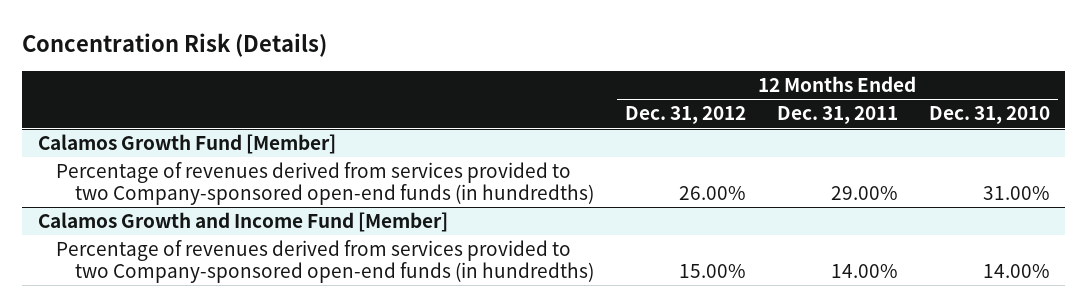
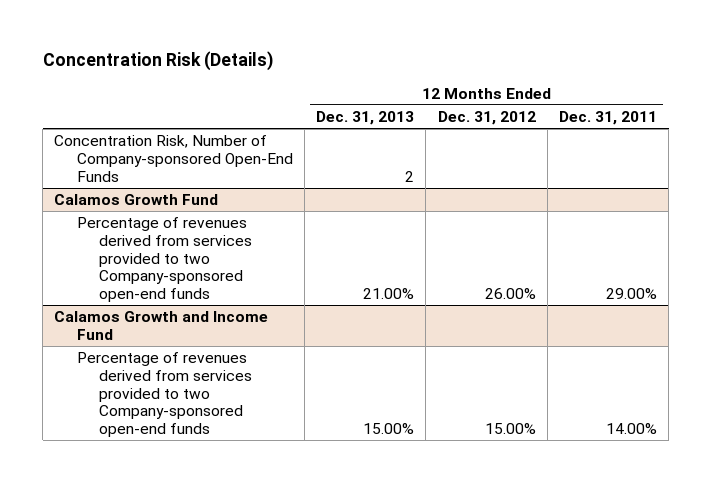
[928,106,1050,125] Dec. 31, 2010 -> none
none -> [316,110,415,125] Dec. 31, 2013
none -> [54,135,293,182] Concentration Risk, Number of Company-sponsored Open-End Funds
[38,134,337,155] Calamos Growth Fund [Member] -> [54,194,219,206] Calamos Growth Fund
[56,162,594,206] Percentage of revenues derived from services provided to two Company-sponsored open-end funds (in hundredths) -> [76,217,253,303] Percentage of revenues derived from services provided to two Company-sponsored open-end funds
[38,212,449,233] Calamos Growth and Income Fund [Member] -> [54,311,269,340] Calamos Growth and Income Fund
[56,240,594,284] Percentage of revenues derived from services provided to two Company-sponsored open-end funds (in hundredths) -> [76,352,253,438] Percentage of revenues derived from services provided to two Company-sponsored open-end funds

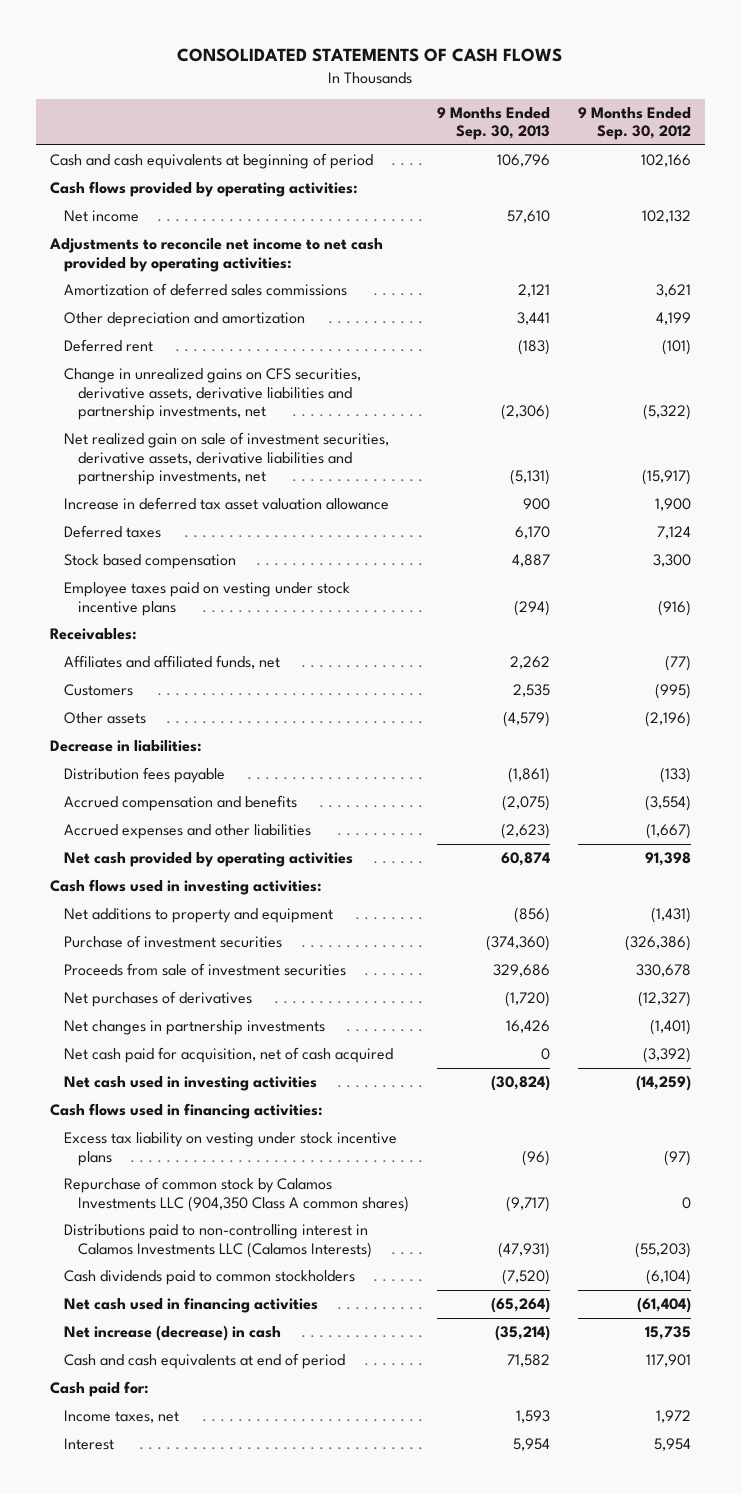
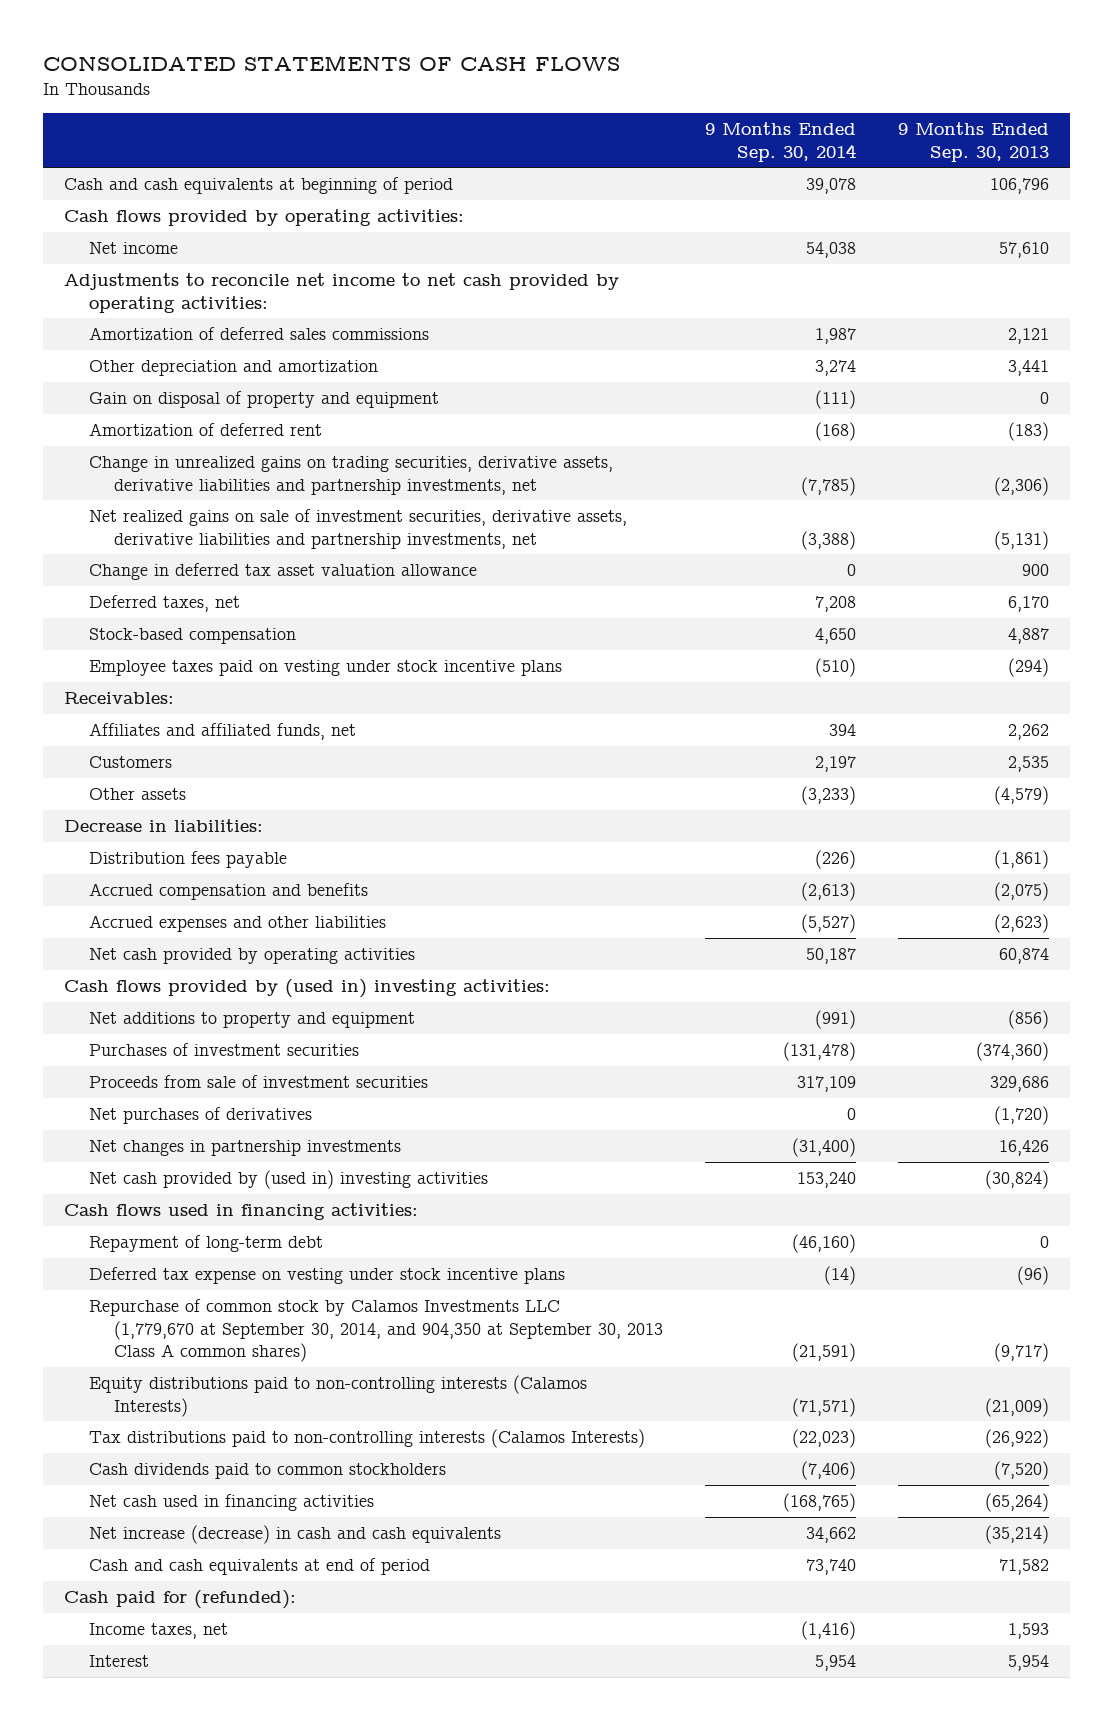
[577,106,691,141] 9 Months Ended Sep. 30, 2012 -> none
none -> [705,122,857,162] 9 Months Ended Sep. 30, 2014
none -> [89,391,440,409] Gain on disposal of property and equipment
[64,339,154,353] Deferred rent -> [89,423,323,437] Amortization of deferred rent
[64,368,362,421] Change in unrealized gains on CFS securities, derivative assets, derivative liabilities and partnership investments, net -> [89,456,614,495] Change in unrealized gains on trading securities, derivative assets, derivative liabilities and partnership investments, net
[64,432,390,486] Net realized gain on sale of investment securities, derivative assets, derivative liabilities and partnership investments, net -> [89,509,628,549] Net realized gains on sale of investment securities, derivative assets, derivative liabilities and partnership investments, net
[64,497,390,511] Increase in deferred tax asset valuation allowance -> [89,563,478,581] Change in deferred tax asset valuation allowance
[64,525,162,539] Deferred taxes -> [89,595,241,613] Deferred taxes, net
[64,554,237,570] Stock based compensation -> [89,628,297,645] Stock-based compensation
[49,879,322,896] Cash flows used in investing activities: -> [63,979,550,999] Cash flows provided by (used in) investing activities:
[64,935,283,949] Purchase of investment securities -> [89,1043,360,1057] Purchases of investment securities
[64,1047,394,1064] Net cash paid for acquisition, net of cash acquired -> none
[64,1076,318,1092] Net cash used in investing activities -> [89,1170,489,1190] Net cash provided by (used in) investing activities
none -> [89,1235,324,1253] Repayment of long-term debt
[64,1132,398,1166] Excess tax liability on vesting under stock incentive plans -> [89,1267,566,1285] Deferred tax expense on vesting under stock incentive plans
[64,1177,410,1212] Repurchase of common stock by Calamos Investments LLC (904,350 Class A common shares) -> [89,1299,664,1362] Repurchase of common stock by Calamos Investments LLC (1,779,670 at September 30, 2014, and 904,350 at September 30, 2013 Class A common shares)
[64,1224,373,1258] Distributions paid to non-controlling interest in Calamos Investments LLC (Calamos Interests) -> [89,1375,588,1417] Equity distributions paid to non-controlling interests (Calamos Interests)
[498,1241,551,1258] (47,931) -> [984,1397,1049,1417] (21,009)
none -> [89,1429,646,1449] Tax distributions paid to non-controlling interests (Calamos Interests)
[64,1325,282,1342] Net increase (decrease) in cash -> [89,1525,502,1545] Net increase (decrease) in cash and cash equivalents
[49,1381,149,1398] Cash paid for: -> [63,1590,296,1610] Cash paid for (refunded):

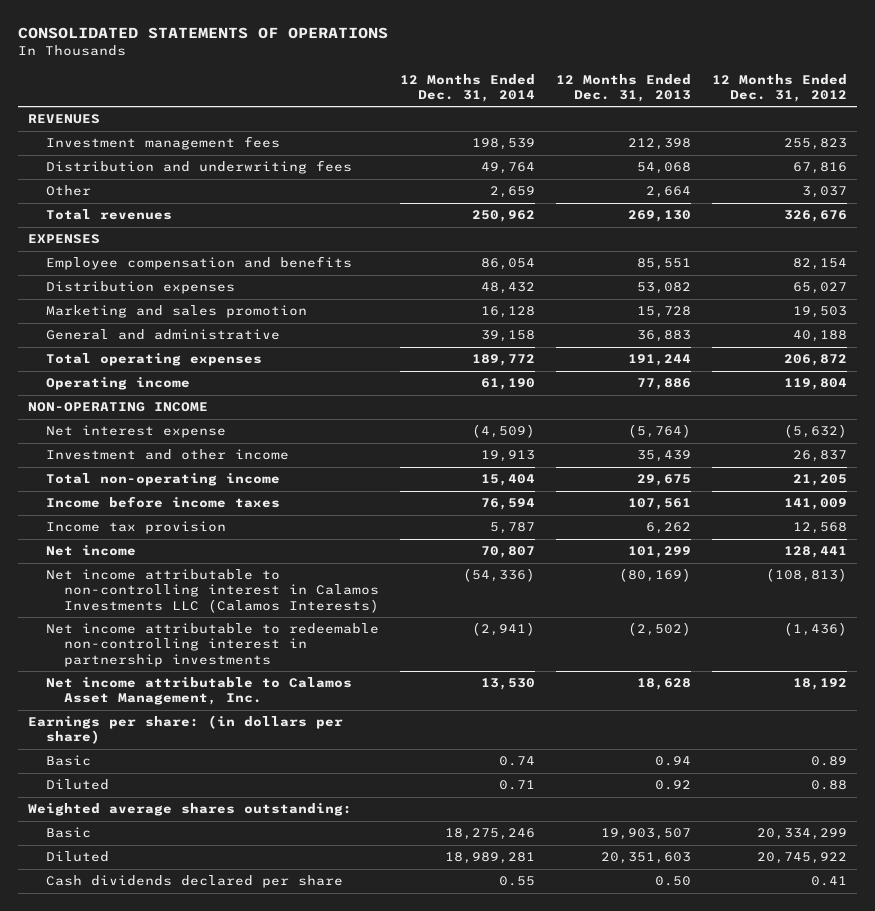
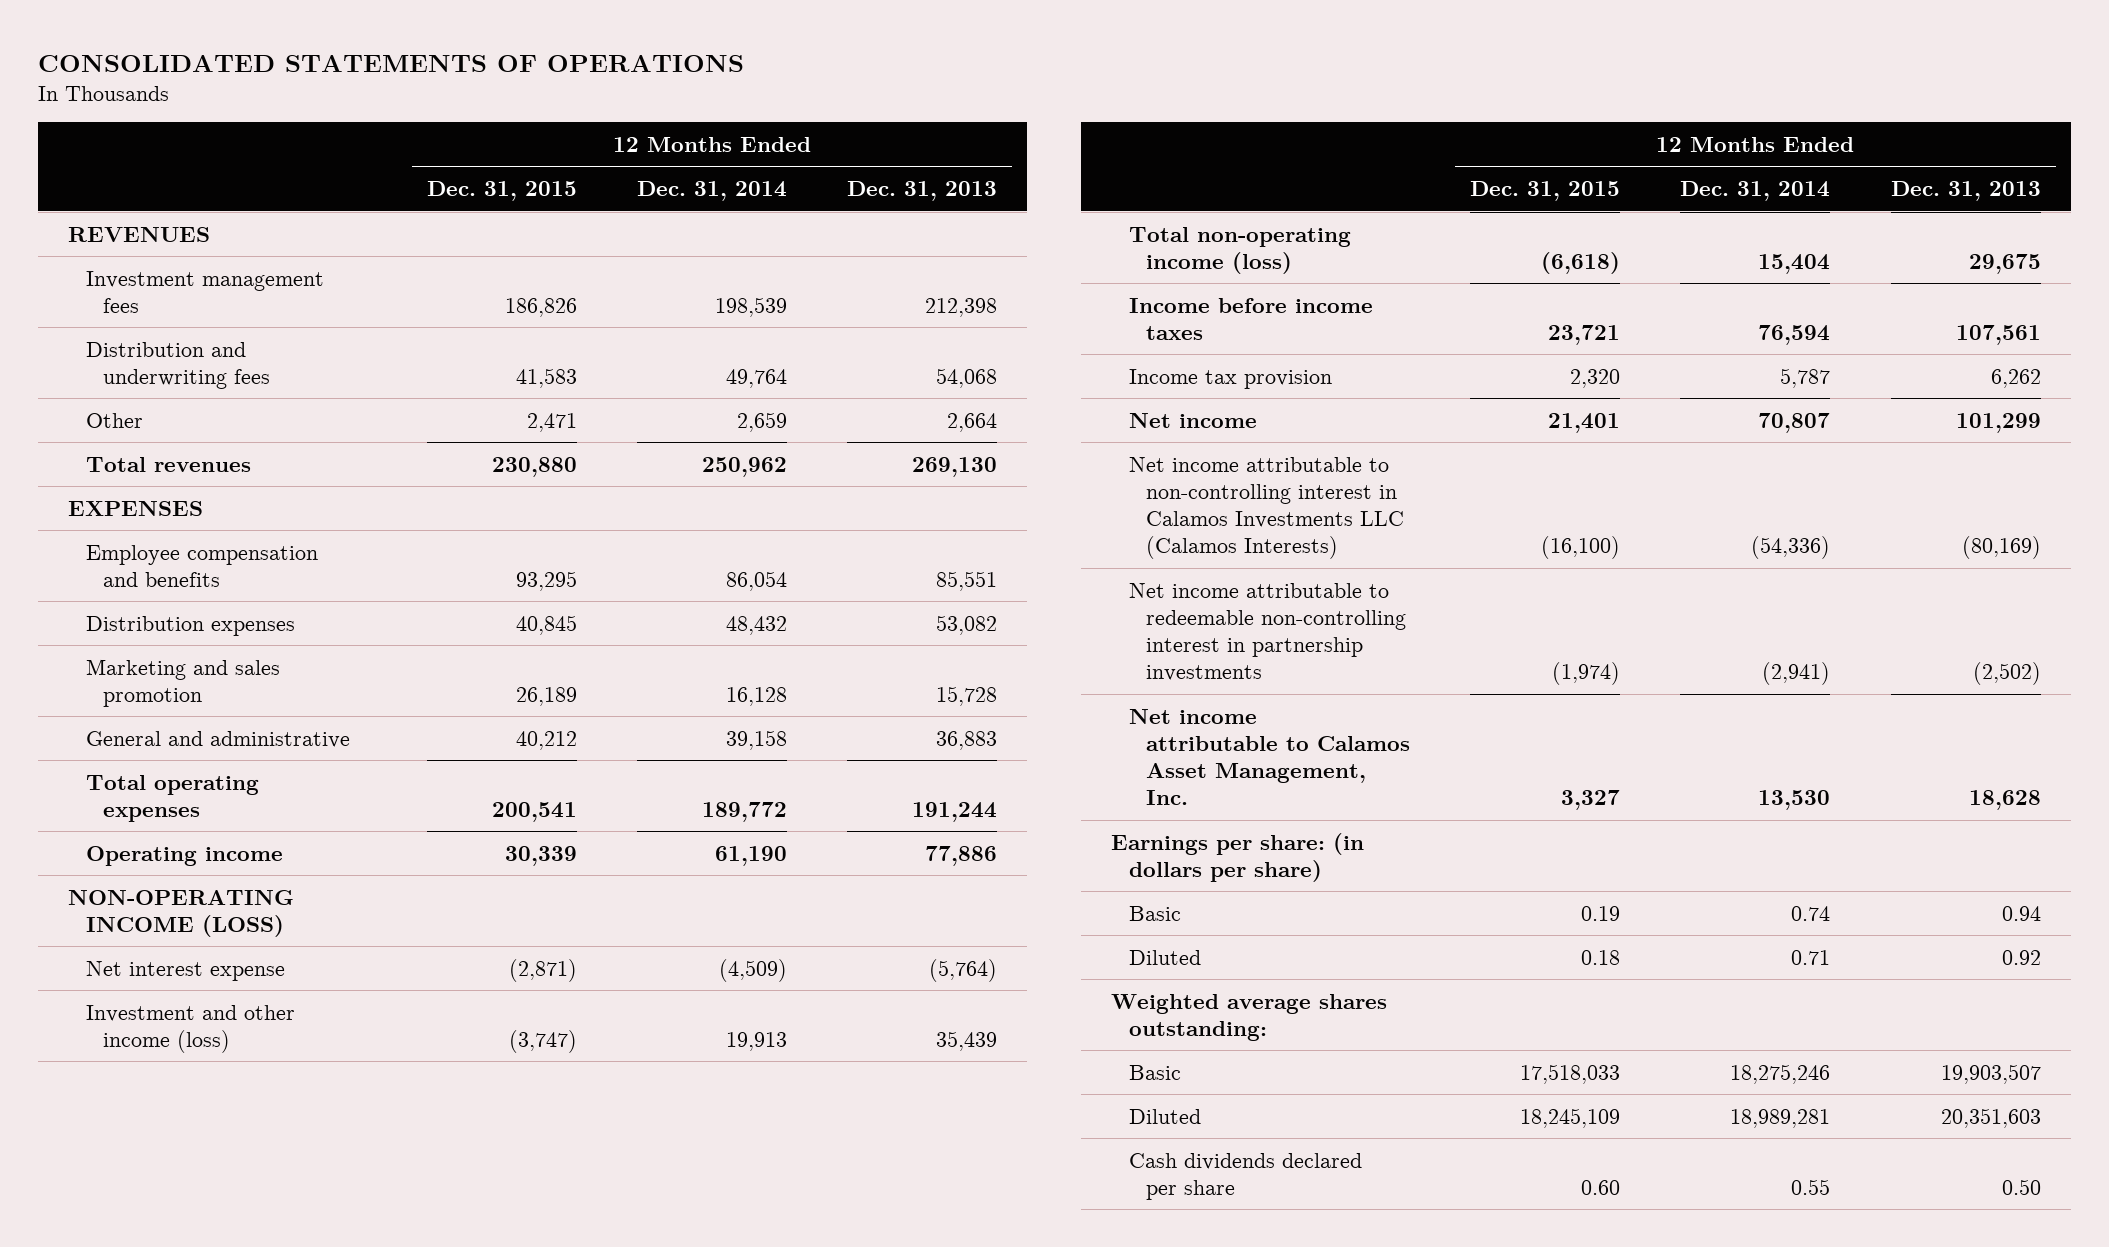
[711,73,847,102] 12 Months Ended Dec. 31, 2012 -> none
none -> [427,181,578,202] Dec. 31, 2015
[28,402,209,413] NON-OPERATING INCOME -> [68,889,295,937] NON-OPERATING INCOME (LOSS)
[46,449,290,461] Investment and other income -> [85,1004,295,1053] Investment and other income (loss)
[46,473,281,487] Total non-operating income -> [1128,226,1351,274] Total non-operating income (loss)

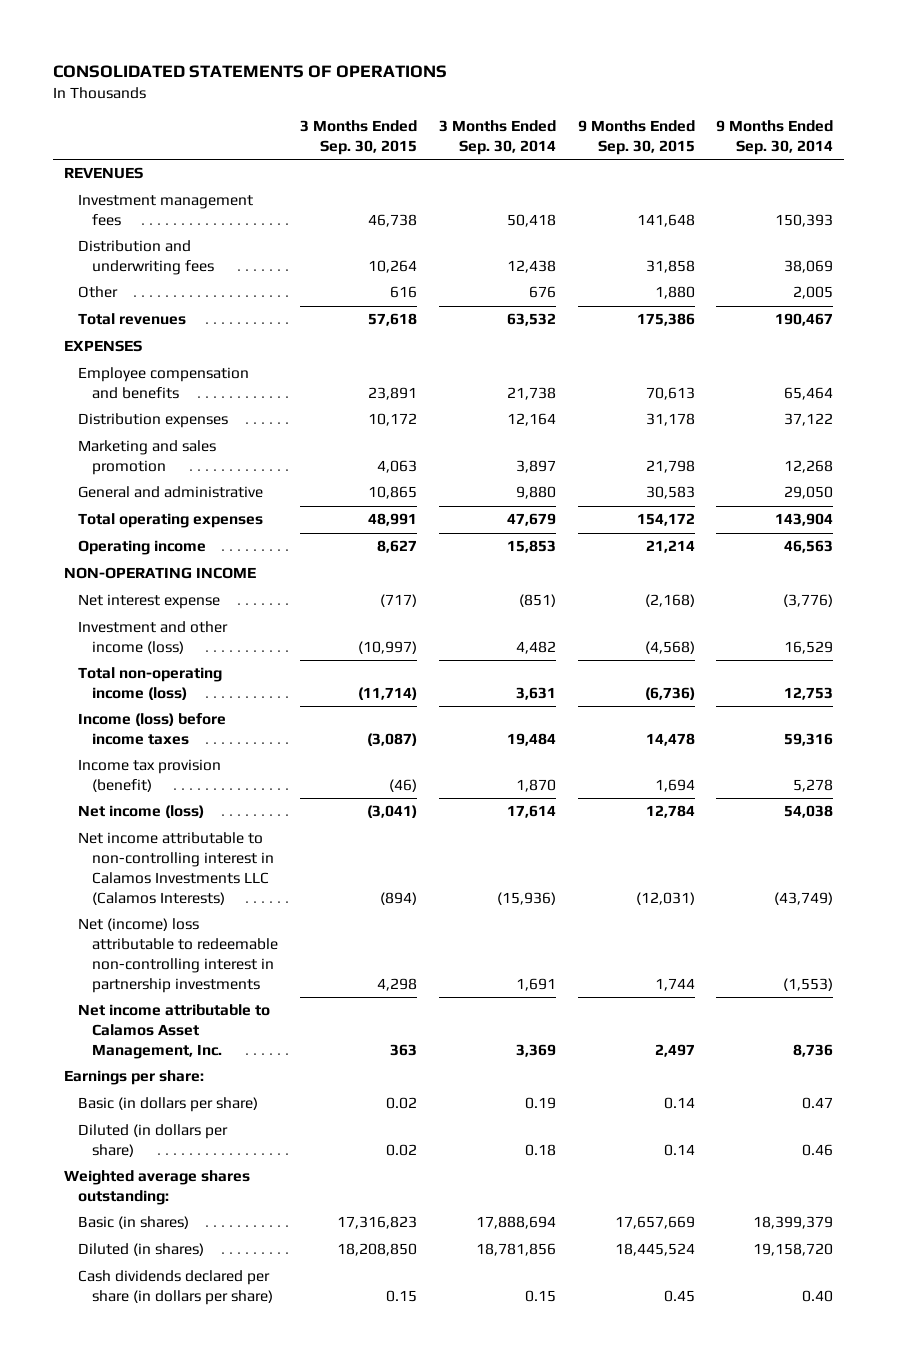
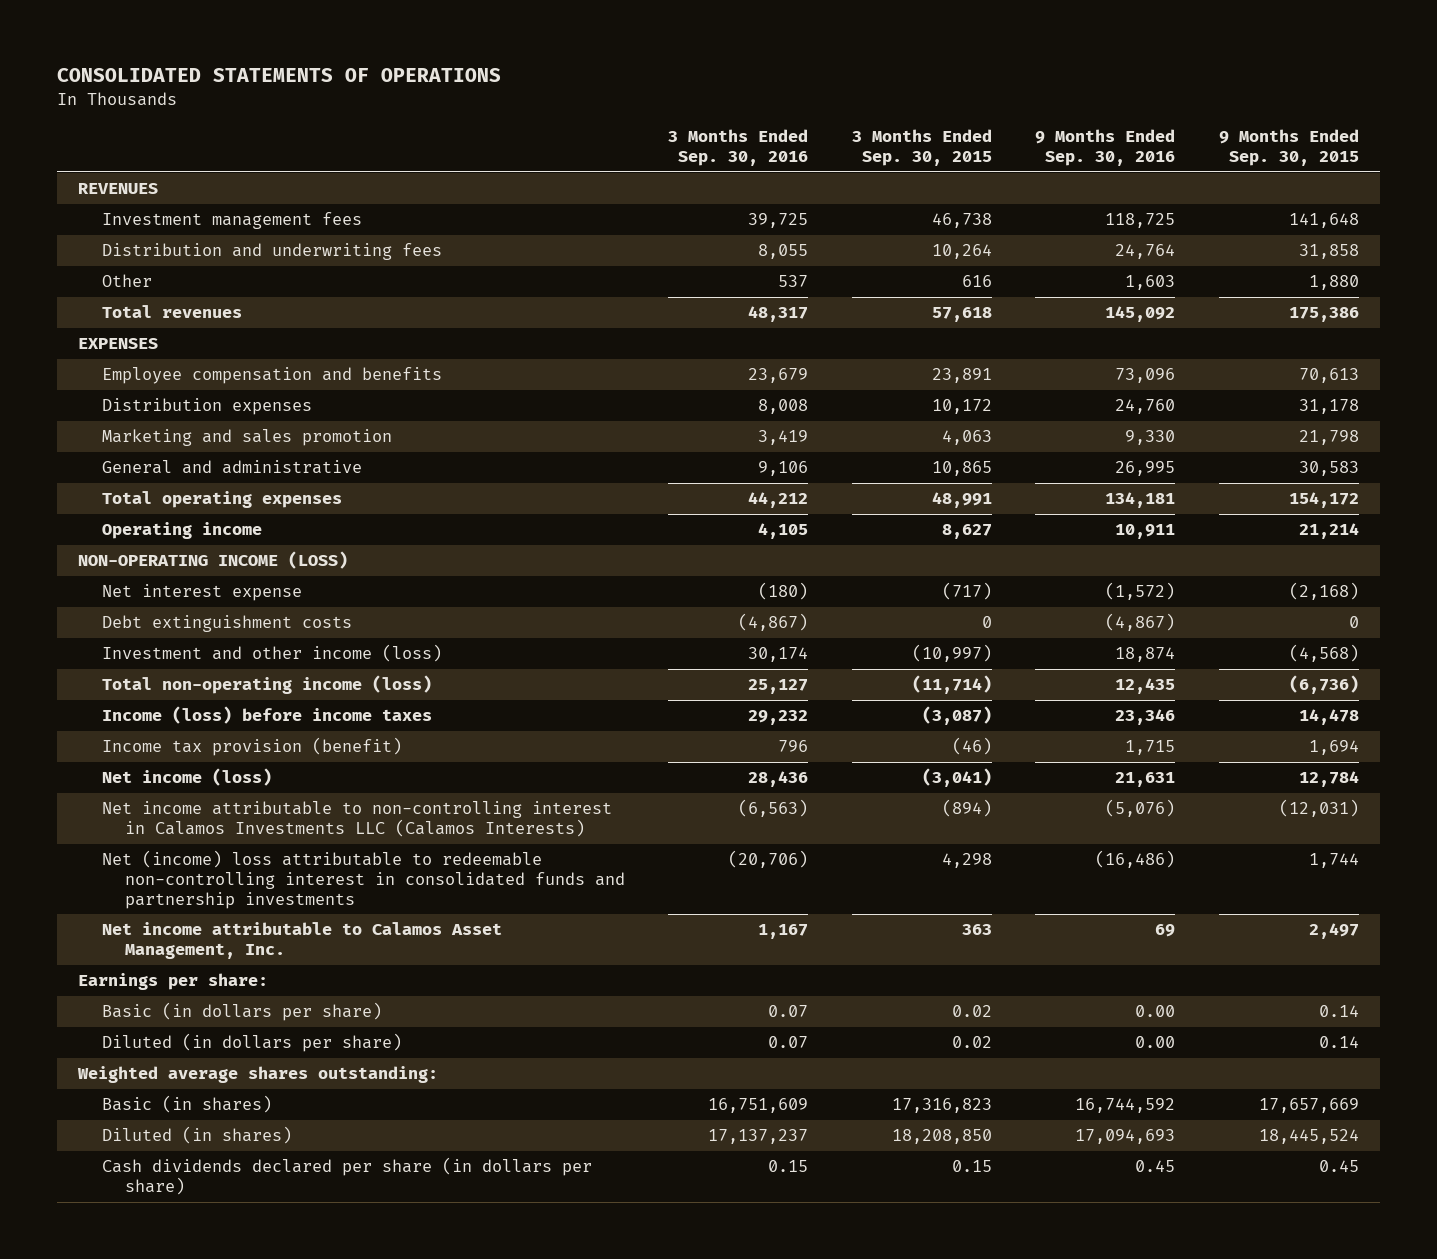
[438,120,556,156] 3 Months Ended Sep. 30, 2014 -> none
[716,120,834,156] 9 Months Ended Sep. 30, 2014 -> none
none -> [668,129,809,167] 3 Months Ended Sep. 30, 2016
none -> [1035,129,1176,167] 9 Months Ended Sep. 30, 2016
[63,567,256,580] NON-OPERATING INCOME -> [78,551,349,570] NON-OPERATING INCOME (LOSS)
none -> [101,615,352,633] Debt extinguishment costs
[77,918,279,993] Net (income) loss attributable to redeemable non-controlling interest in partnership investments -> [101,850,626,909] Net (income) loss attributable to redeemable non-controlling interest in consolidated funds and partnership investments

